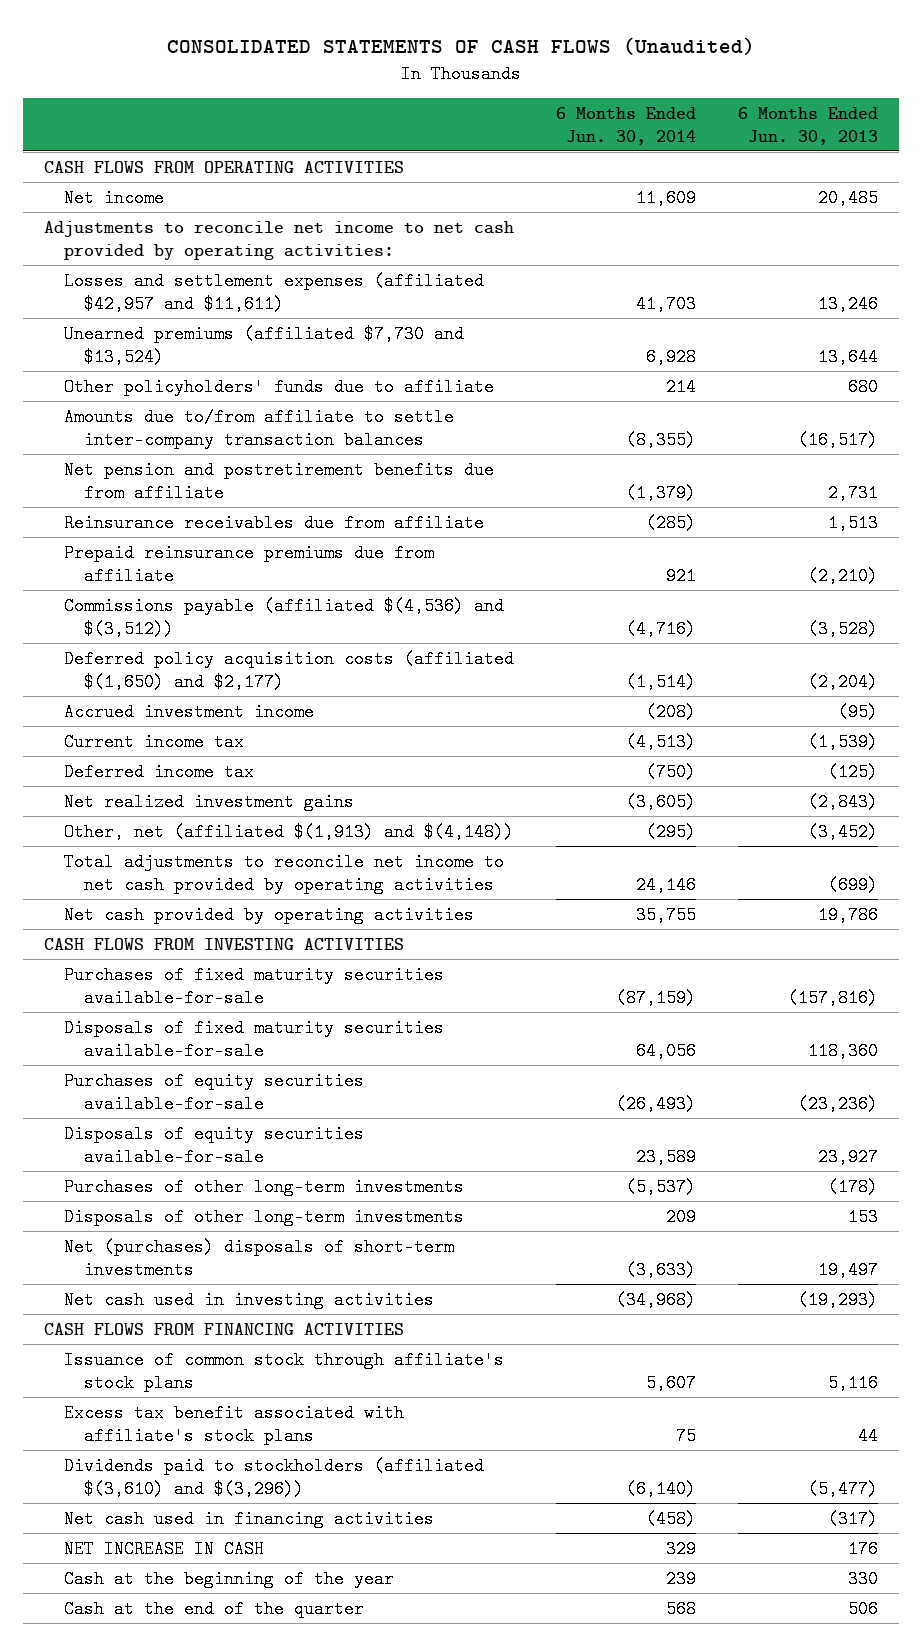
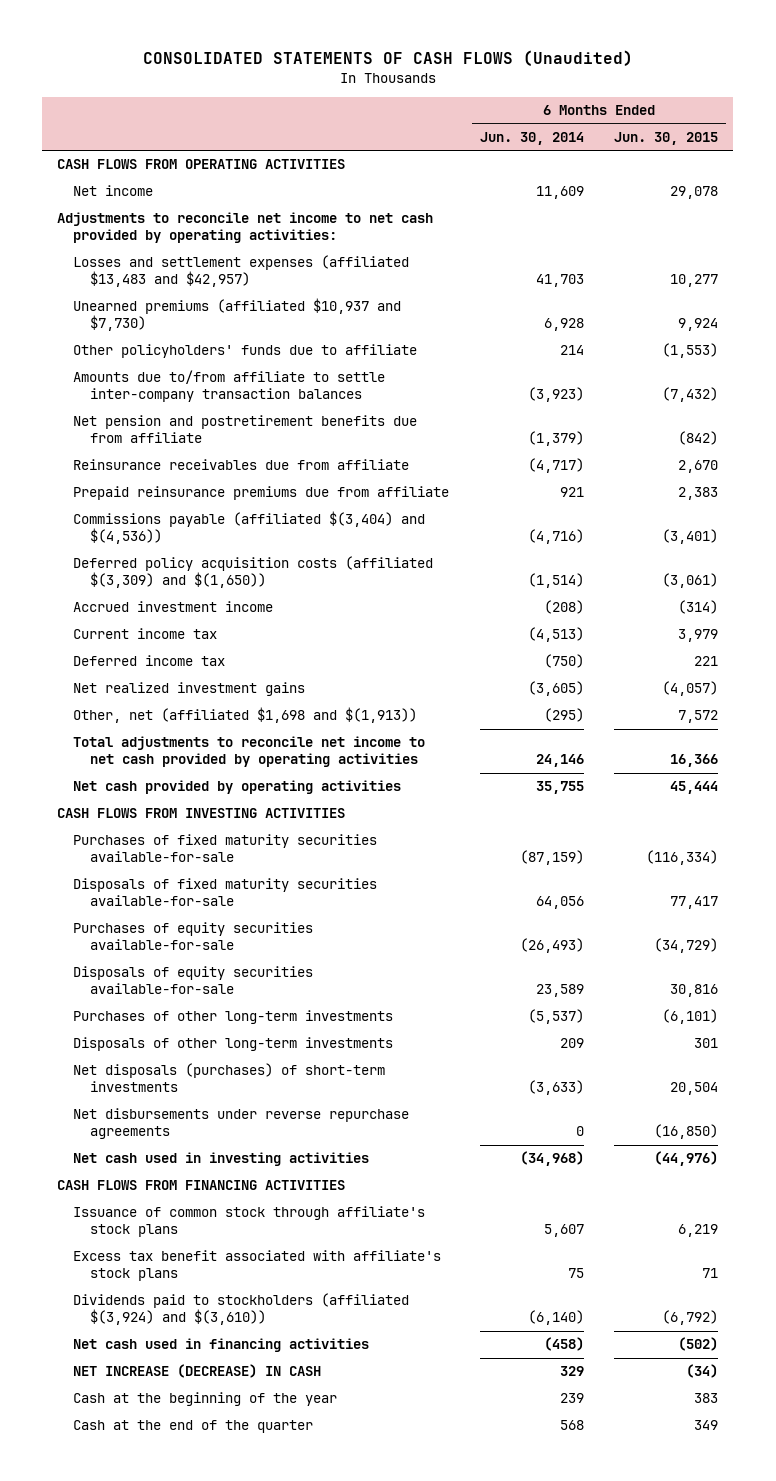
[738,106,879,145] 6 Months Ended Jun. 30, 2013 -> none
none -> [614,131,719,145] Jun. 30, 2015
[64,271,485,313] Losses and settlement expenses (affiliated $42,957 and $11,611) -> [73,255,410,288] Losses and settlement expenses (affiliated $13,483 and $42,957)
[64,324,465,366] Unearned premiums (affiliated $7,730 and $13,524) -> [73,298,402,332] Unearned premiums (affiliated $10,937 and $7,730)
[626,430,697,449] (8,355) -> [527,387,584,403] (3,923)
[646,513,697,532] (285) -> [527,458,584,474] (4,717)
[64,596,505,638] Commissions payable (affiliated $(4,536) and $(3,512)) -> [73,511,426,545] Commissions payable (affiliated $(3,404) and $(4,536))
[64,649,515,691] Deferred policy acquisition costs (affiliated $(1,650) and $2,177) -> [73,556,434,589] Deferred policy acquisition costs (affiliated $(3,309) and $(1,650))
[64,822,515,841] Other, net (affiliated $(1,913) and $(4,148)) -> [73,707,418,724] Other, net (affiliated $1,698 and $(1,913))
[64,1237,455,1279] Net (purchases) disposals of short-term investments -> [73,1063,386,1093] Net disposals (purchases) of short-term investments
none -> [73,1108,410,1140] Net disbursements under reverse repurchase agreements
[64,1456,485,1498] Dividends paid to stockholders (affiliated $(3,610) and $(3,296)) -> [73,1293,410,1326] Dividends paid to stockholders (affiliated $(3,924) and $(3,610))
[64,1539,265,1558] NET INCREASE IN CASH -> [73,1364,322,1379] NET INCREASE (DECREASE) IN CASH

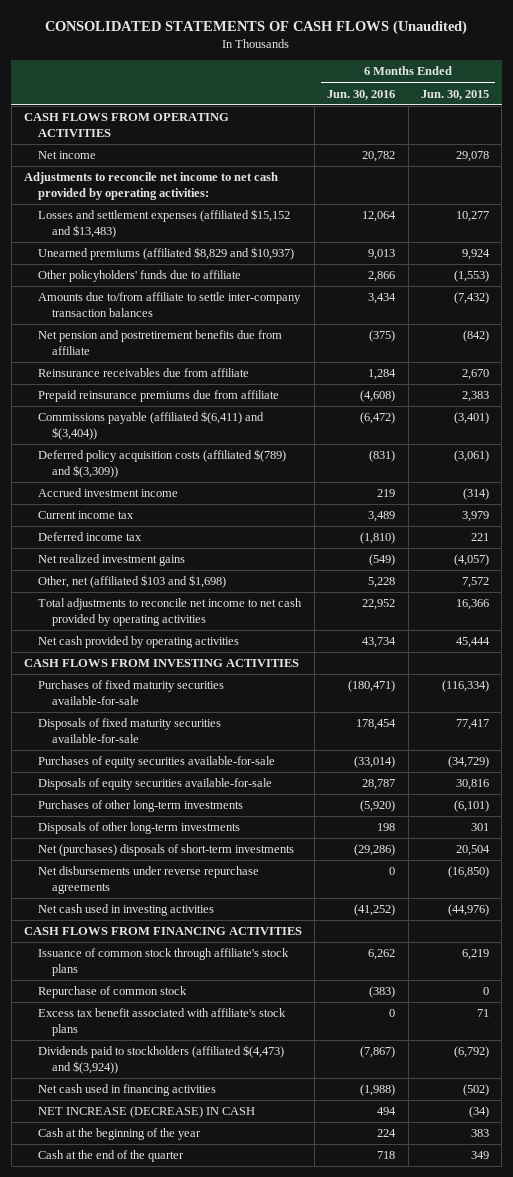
[479,131,584,145] Jun. 30, 2014 -> none
none -> [327,89,396,100] Jun. 30, 2016
[73,255,410,288] Losses and settlement expenses (affiliated $13,483 and $42,957) -> [38,209,291,238] Losses and settlement expenses (affiliated $15,152 and $13,483)
[73,298,402,332] Unearned premiums (affiliated $10,937 and $7,730) -> [38,247,295,261] Unearned premiums (affiliated $8,829 and $10,937)
[73,511,426,545] Commissions payable (affiliated $(3,404) and $(4,536)) -> [38,411,265,440] Commissions payable (affiliated $(6,411) and $(3,404))
[73,556,434,589] Deferred policy acquisition costs (affiliated $(3,309) and $(1,650)) -> [38,449,287,478] Deferred policy acquisition costs (affiliated $(789) and $(3,309))
[73,707,418,724] Other, net (affiliated $1,698 and $(1,913)) -> [38,575,227,589] Other, net (affiliated $103 and $1,698)
[73,1063,386,1093] Net disposals (purchases) of short-term investments -> [38,844,295,857] Net (purchases) disposals of short-term investments
none -> [38,986,188,999] Repurchase of common stock
[73,1293,410,1326] Dividends paid to stockholders (affiliated $(3,924) and $(3,610)) -> [38,1045,285,1074] Dividends paid to stockholders (affiliated $(4,473) and $(3,924))

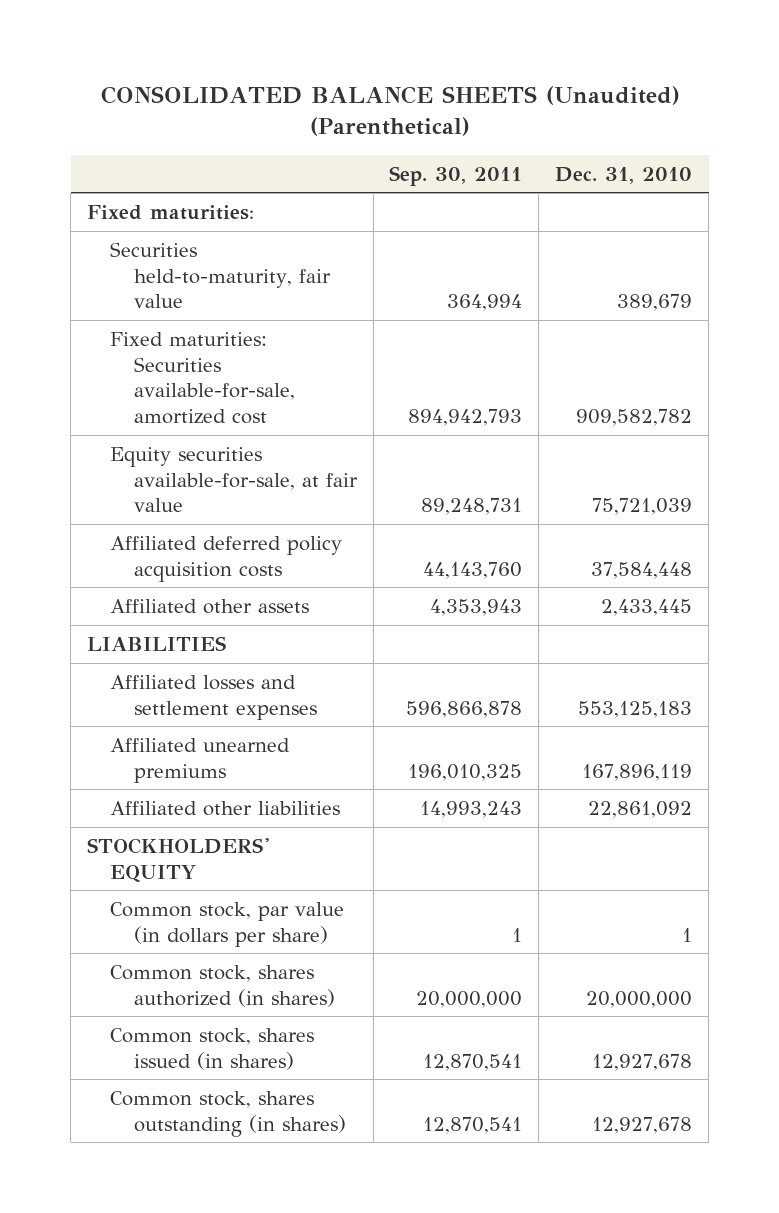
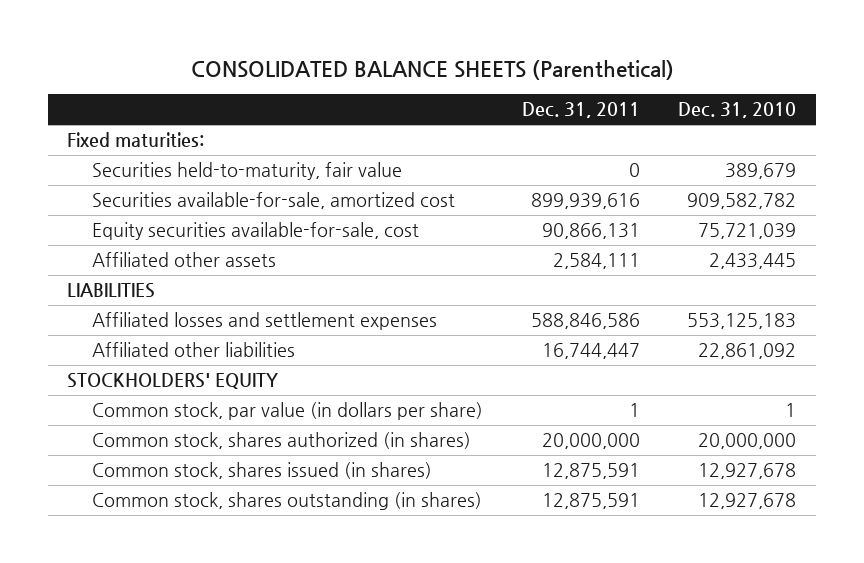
[100,85,680,137] CONSOLIDATED BALANCE SHEETS (Unaudited) (Parenthetical) -> [190,60,674,81] CONSOLIDATED BALANCE SHEETS (Parenthetical)
[389,165,523,186] Sep. 30, 2011 -> none
none -> [521,102,640,119] Dec. 31, 2011
[110,535,343,582] Affiliated deferred policy acquisition costs -> none
[110,331,295,425] Fixed maturities: Securities available-for-sale, amortized cost -> [91,192,455,210] Securities available-for-sale, amortized cost
[110,446,358,513] Equity securities available-for-sale, at fair value -> [91,222,419,241] Equity securities available-for-sale, cost
[110,737,291,783] Affiliated unearned premiums -> none

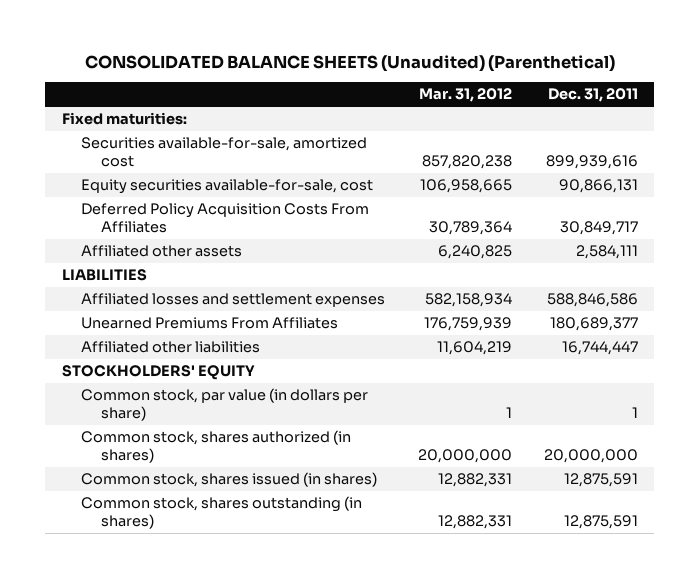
[190,60,674,81] CONSOLIDATED BALANCE SHEETS (Parenthetical) -> [84,54,615,72] CONSOLIDATED BALANCE SHEETS (Unaudited) (Parenthetical)
[678,102,797,119] Dec. 31, 2010 -> none
none -> [418,88,512,103] Mar. 31, 2012
[91,162,402,181] Securities held-to-maturity, fair value -> none
none -> [81,203,370,233] Deferred Policy Acquisition Costs From Affiliates
none -> [81,317,339,330] Unearned Premiums From Affiliates

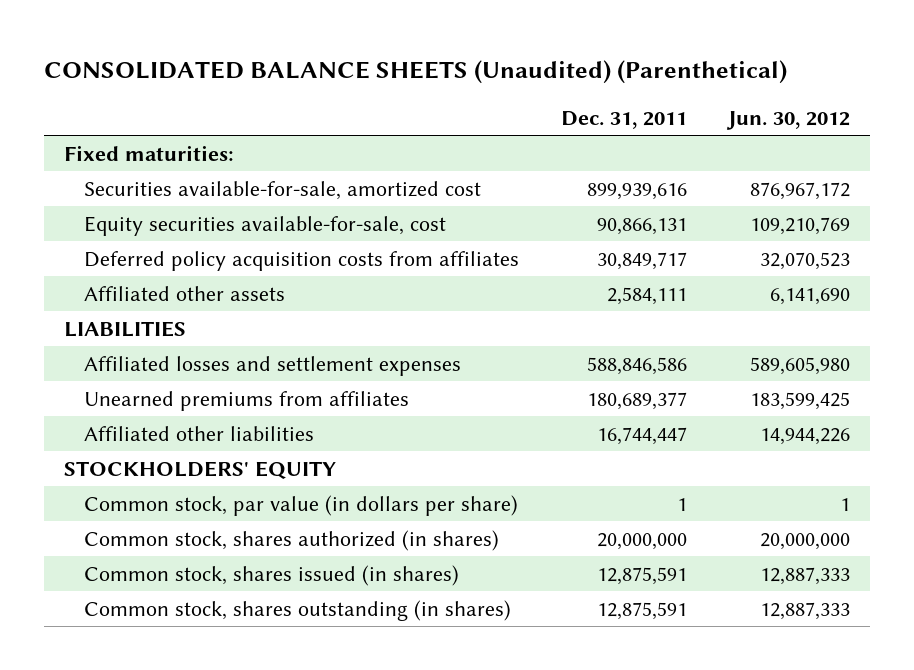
[418,88,512,103] Mar. 31, 2012 -> none
none -> [725,110,850,130] Jun. 30, 2012
[81,203,370,233] Deferred Policy Acquisition Costs From Affiliates -> [84,250,520,271] Deferred policy acquisition costs from affiliates
[81,317,339,330] Unearned Premiums From Affiliates -> [84,390,410,411] Unearned premiums from affiliates

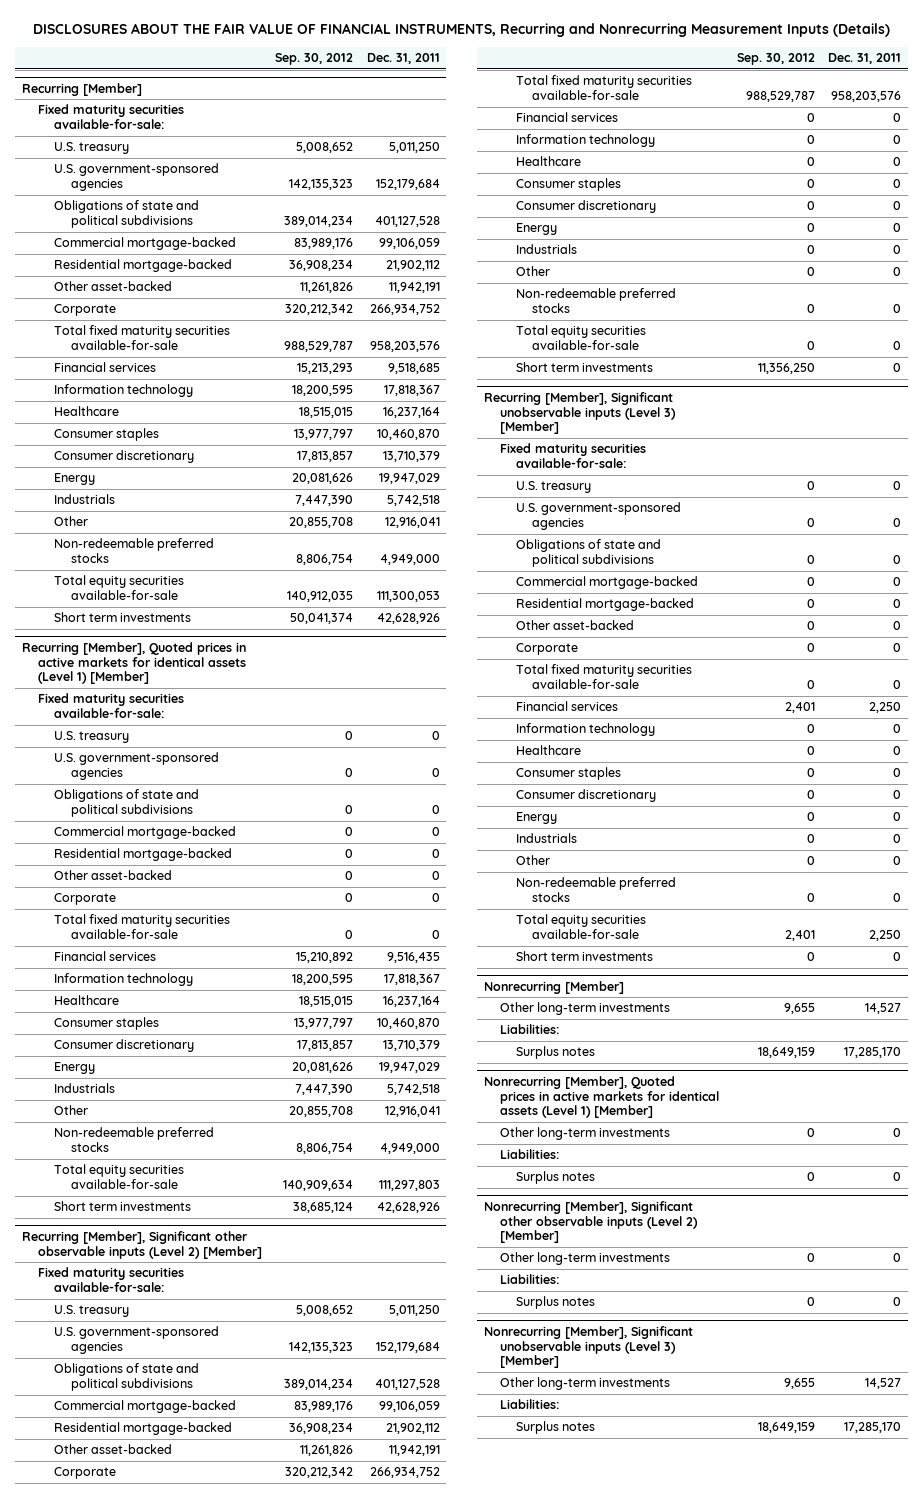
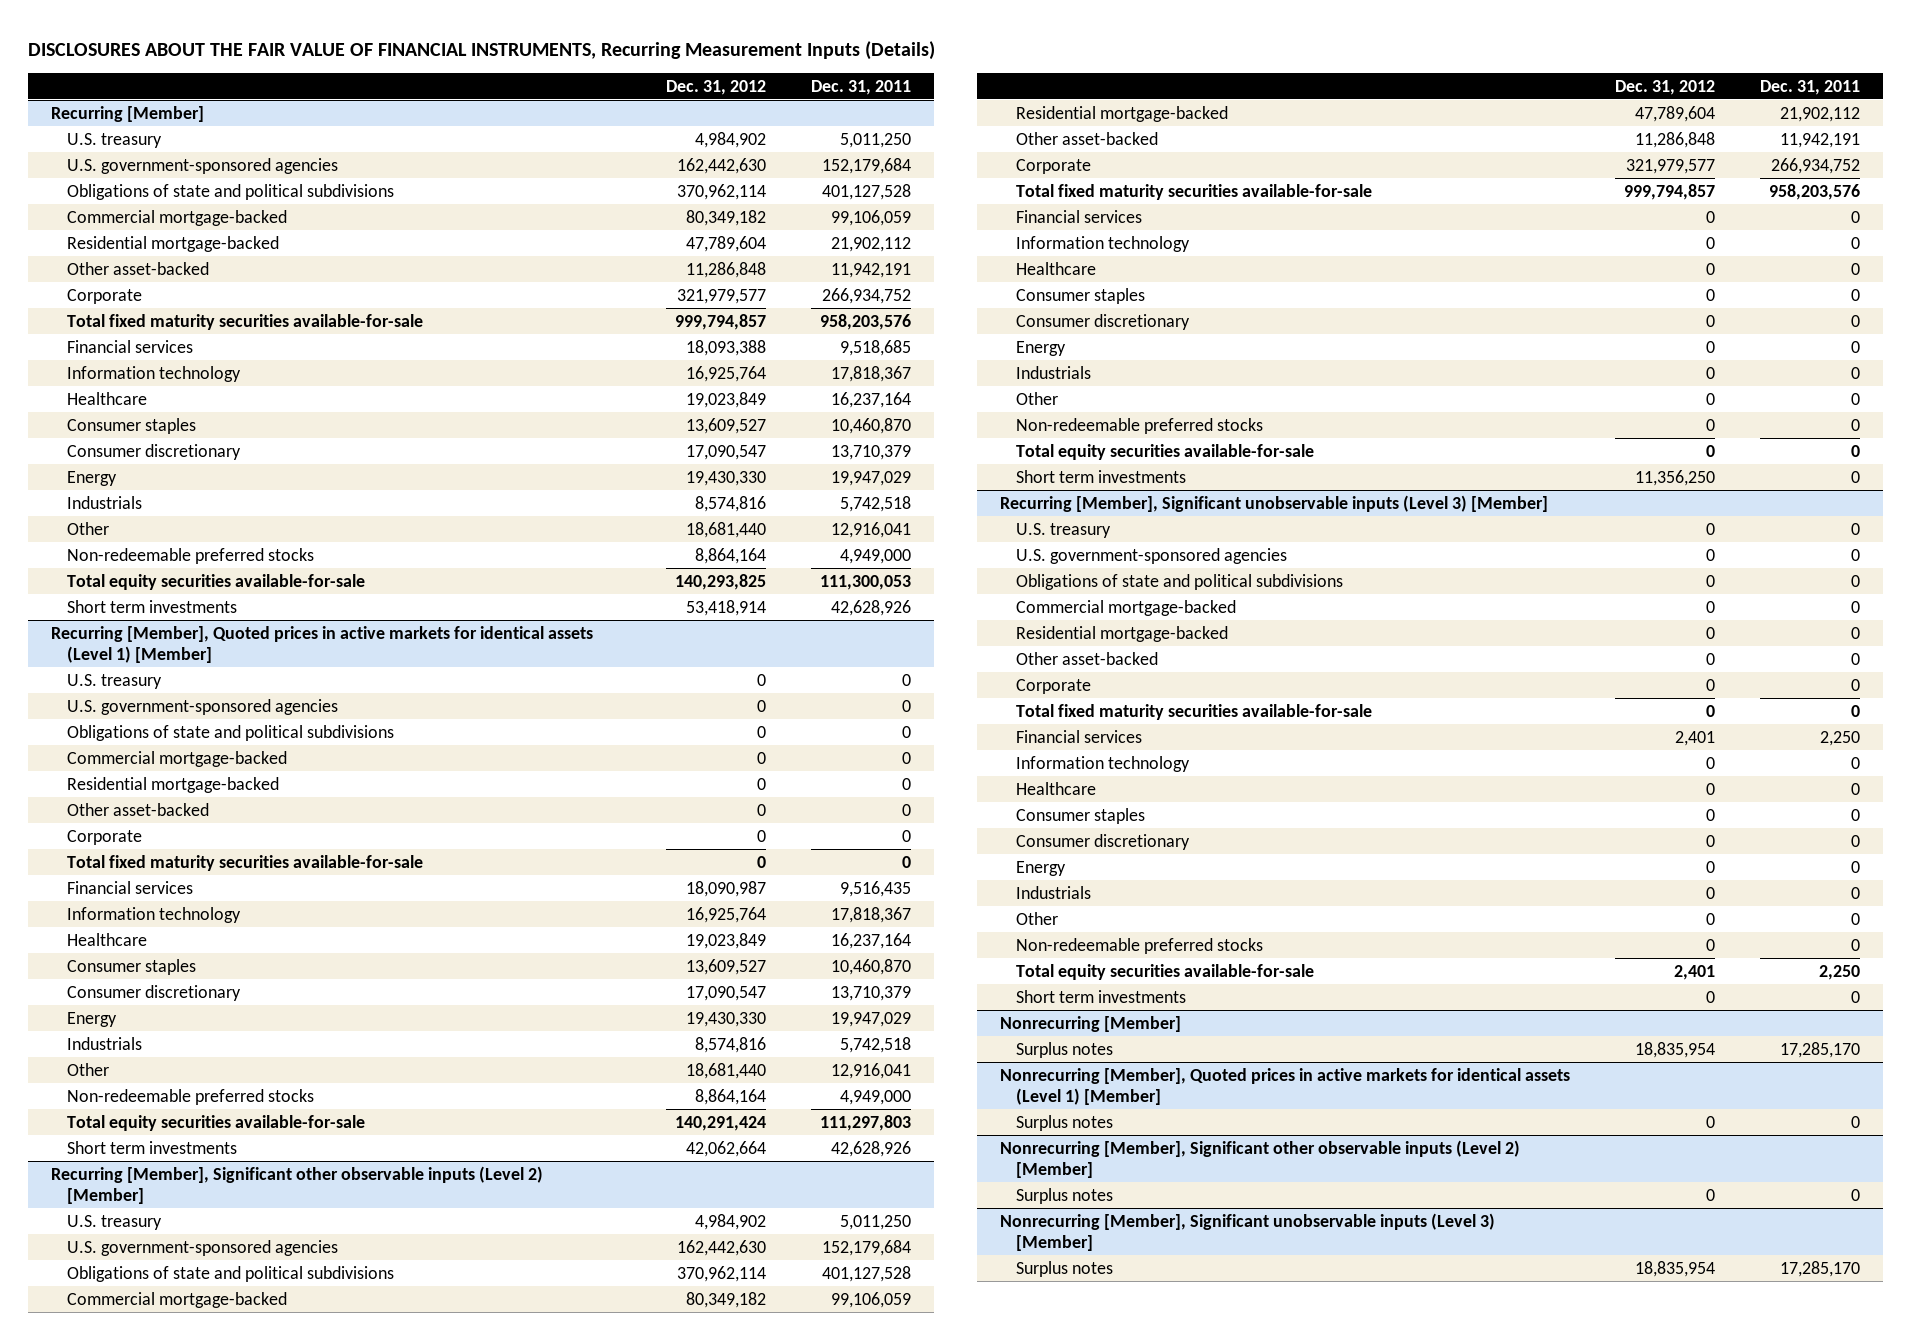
[32,23,890,38] DISCLOSURES ABOUT THE FAIR VALUE OF FINANCIAL INSTRUMENTS, Recurring and Nonrecurring Measurement Inputs (Details) -> [28,40,936,60] DISCLOSURES ABOUT THE FAIR VALUE OF FINANCIAL INSTRUMENTS, Recurring Measurement Inputs (Details)
[275,53,354,66] Sep. 30, 2012 -> none
none -> [666,79,767,95] Dec. 31, 2012
[38,104,185,130] Fixed maturity securities available-for-sale: -> none
[38,693,185,719] Fixed maturity securities available-for-sale: -> none
[38,1267,185,1293] Fixed maturity securities available-for-sale: -> none
[499,443,646,469] Fixed maturity securities available-for-sale: -> none
[499,1002,670,1016] Other long-term investments -> none
[499,1024,559,1035] Liabilities: -> none
[499,1127,670,1141] Other long-term investments -> none
[499,1149,559,1160] Liabilities: -> none
[499,1252,670,1266] Other long-term investments -> none
[499,1274,559,1285] Liabilities: -> none
[499,1377,670,1391] Other long-term investments -> none
[499,1399,559,1410] Liabilities: -> none

